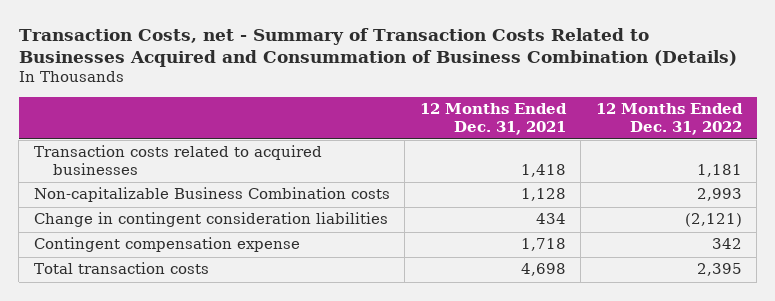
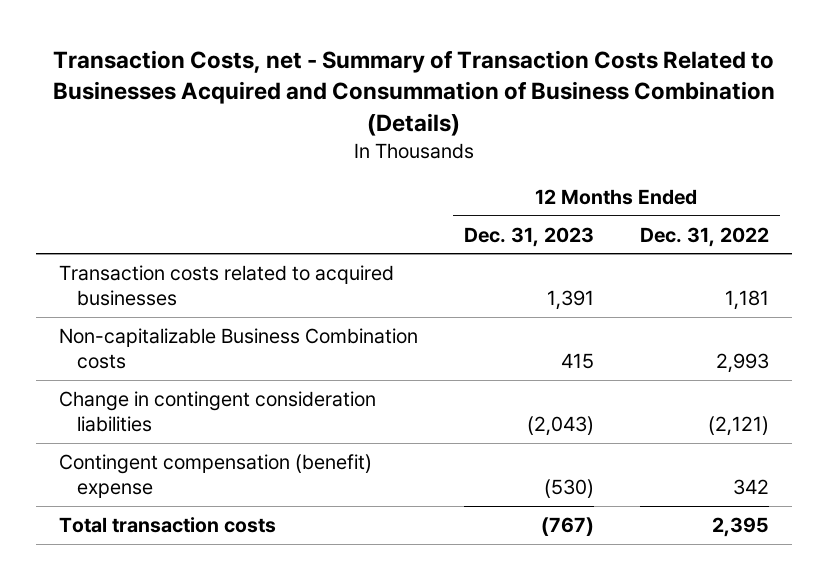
[419,103,567,135] 12 Months Ended Dec. 31, 2021 -> none
none -> [464,226,595,247] Dec. 31, 2023
[33,237,300,253] Contingent compensation expense -> [59,453,373,499] Contingent compensation (benefit) expense

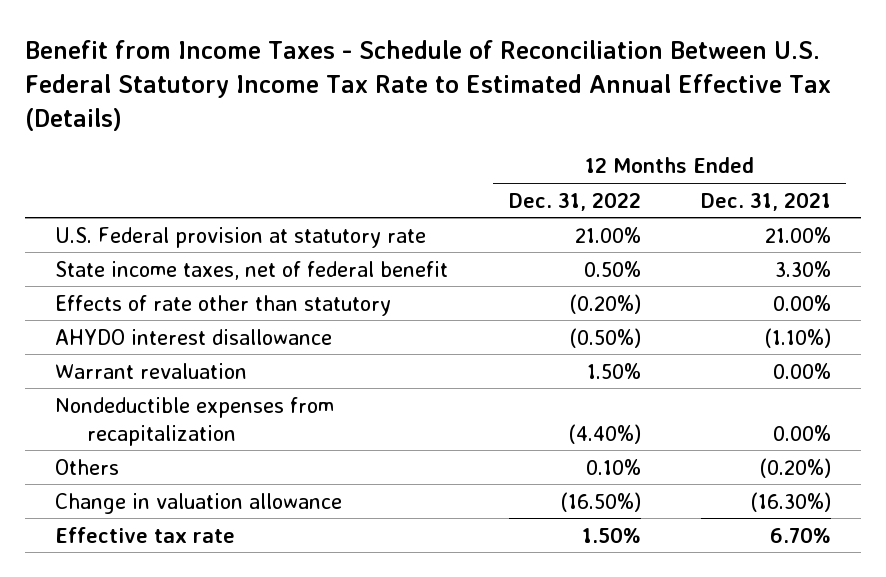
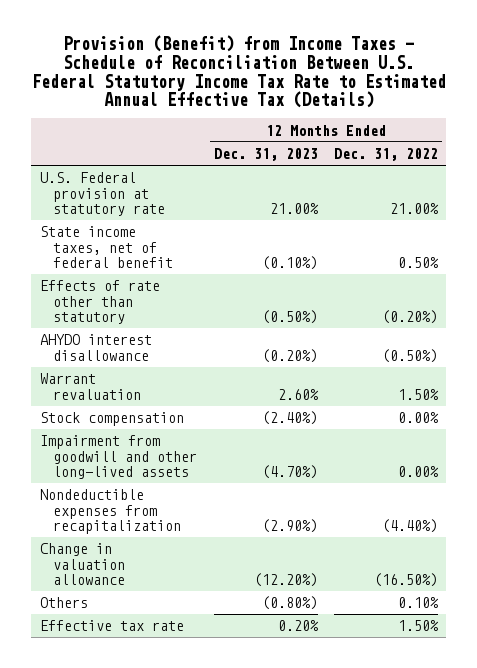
[24,39,831,131] Benefit from Income Taxes - Schedule of Reconciliation Between U.S. Federal Statutory Income Tax Rate to Estimated Annual Effective Tax (Details) -> [31,35,446,109] Provision (Benefit) from Income Taxes - Schedule of Reconciliation Between U.S. Federal Statutory Income Tax Rate to Estimated Annual Effective Tax (Details)
[701,191,832,211] Dec. 31, 2021 -> none
none -> [213,148,318,162] Dec. 31, 2023
none -> [39,412,184,427] Stock compensation
none -> [39,435,198,480] Impairment from goodwill and other long-lived assets
[54,458,119,475] Others -> [39,597,88,609] Others

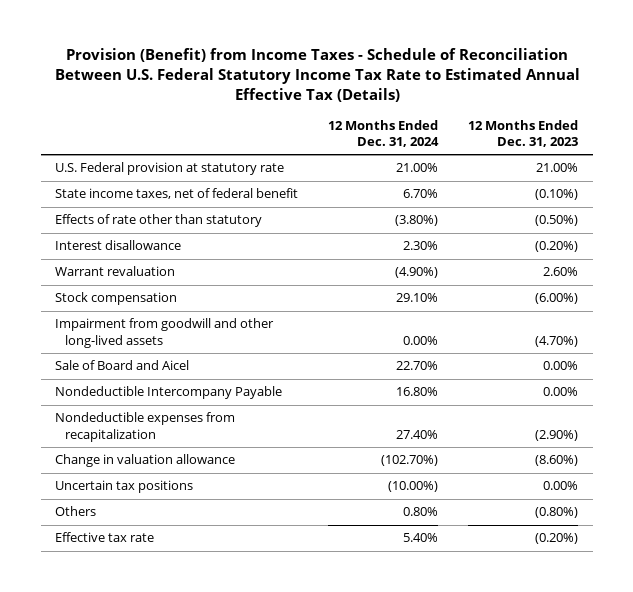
[333,148,438,162] Dec. 31, 2022 -> none
none -> [328,119,440,148] 12 Months Ended Dec. 31, 2024
[39,334,152,361] AHYDO interest disallowance -> [55,240,182,251] Interest disallowance
[261,411,318,426] (2.40%) -> [534,293,578,305] (6.00%)
none -> [55,360,190,371] Sale of Board and Aicel
none -> [55,386,283,400] Nondeductible Intercompany Payable
[253,573,318,588] (12.20%) -> [534,455,578,467] (8.60%)
none -> [55,480,194,494] Uncertain tax positions
[277,620,319,632] 0.20% -> [534,533,578,545] (0.20%)

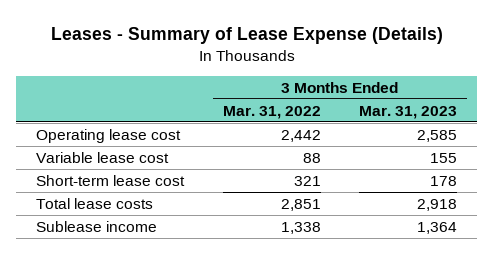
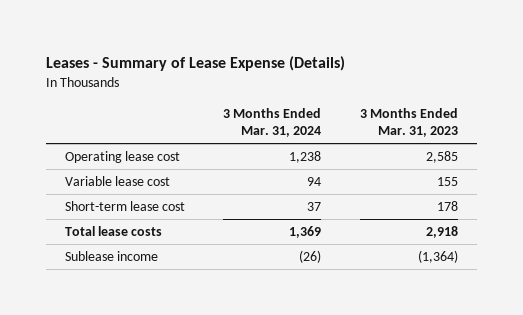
[222,105,321,119] Mar. 31, 2022 -> none
none -> [223,107,322,138] 3 Months Ended Mar. 31, 2024
[417,221,458,234] 1,364 -> [417,249,458,263] (1,364)

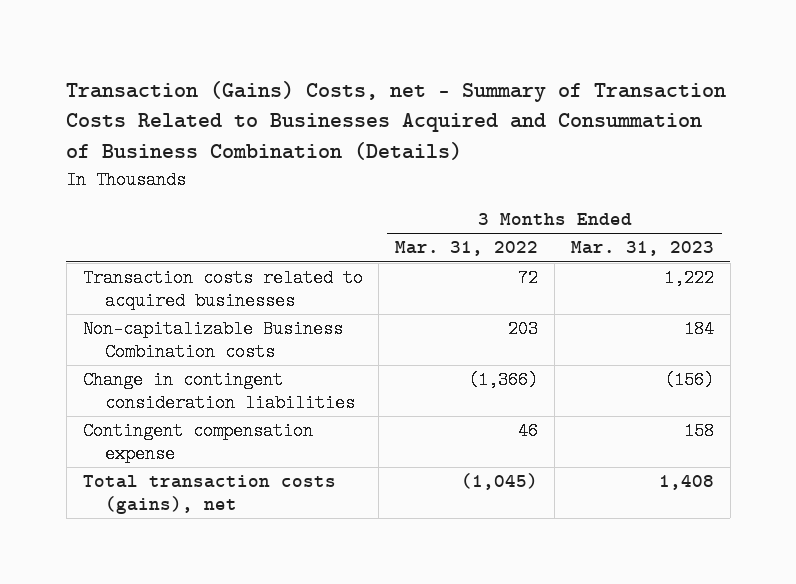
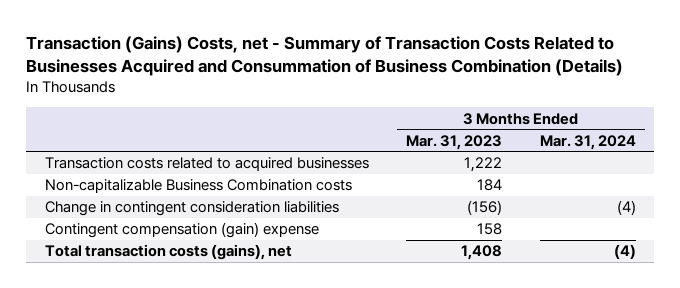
[395,241,539,257] Mar. 31, 2022 -> none
none -> [539,134,636,150] Mar. 31, 2024
[82,422,313,464] Contingent compensation expense -> [44,222,319,239] Contingent compensation (gain) expense

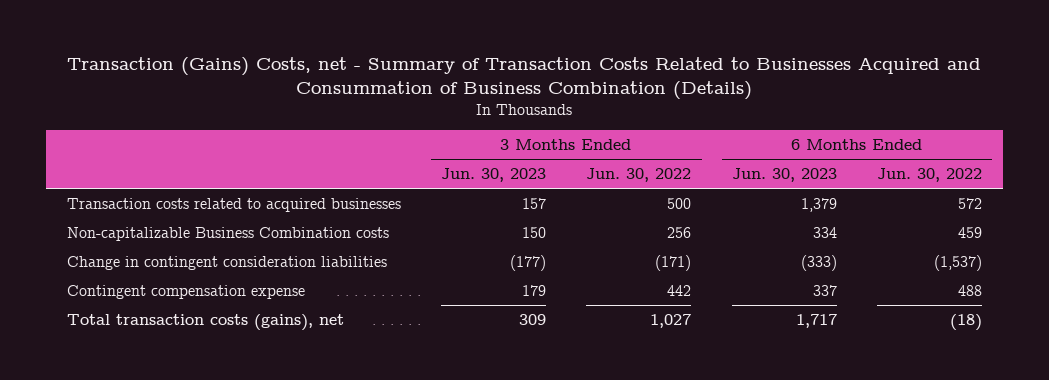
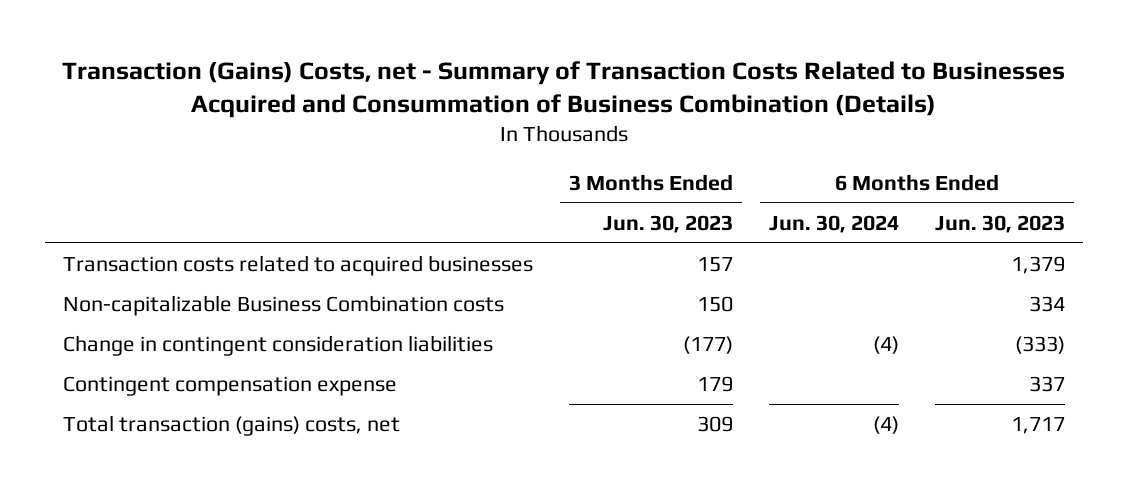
[586,168,692,183] Jun. 30, 2022 -> none
[877,168,983,183] Jun. 30, 2022 -> none
none -> [769,214,900,233] Jun. 30, 2024
[66,313,344,331] Total transaction costs (gains), net -> [63,415,401,437] Total transaction (gains) costs, net

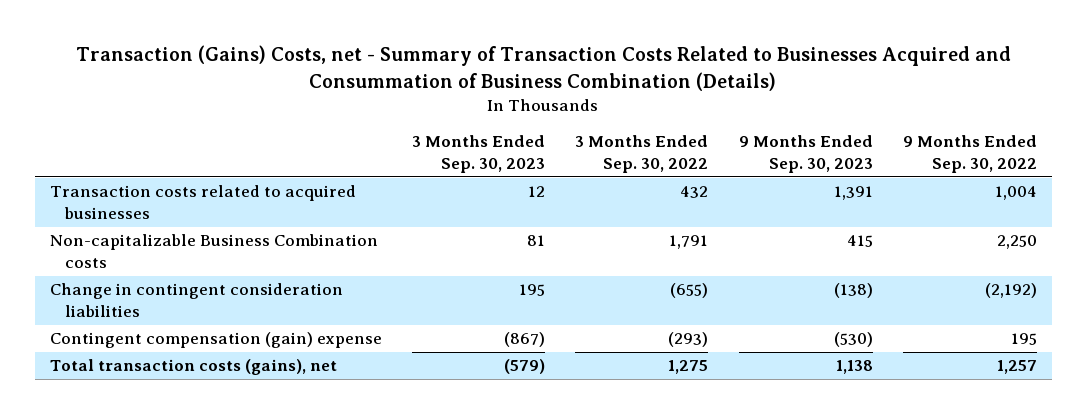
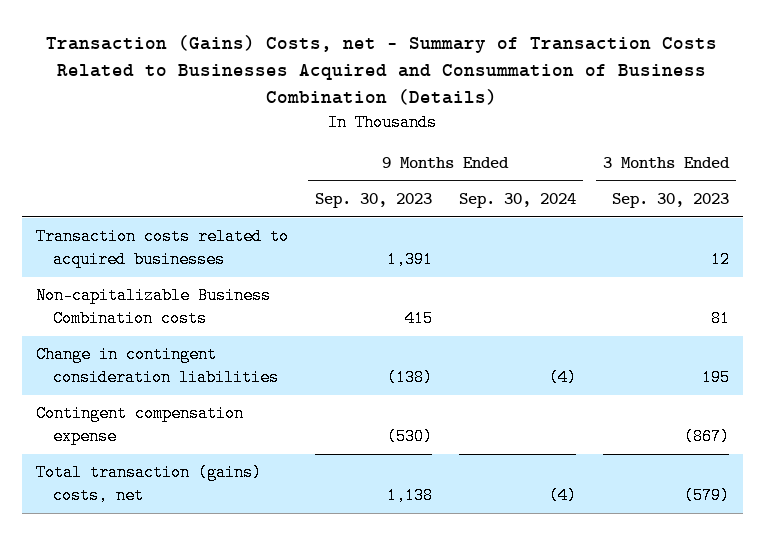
[575,135,709,174] 3 Months Ended Sep. 30, 2022 -> none
[902,135,1037,174] 9 Months Ended Sep. 30, 2022 -> none
none -> [458,192,576,208] Sep. 30, 2024
[49,332,382,349] Contingent compensation (gain) expense -> [35,405,244,445] Contingent compensation expense
[49,359,337,376] Total transaction costs (gains), net -> [35,464,262,504] Total transaction (gains) costs, net

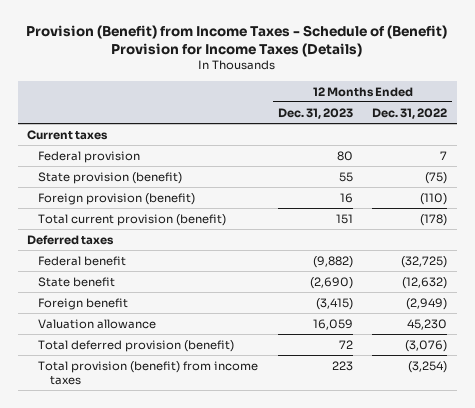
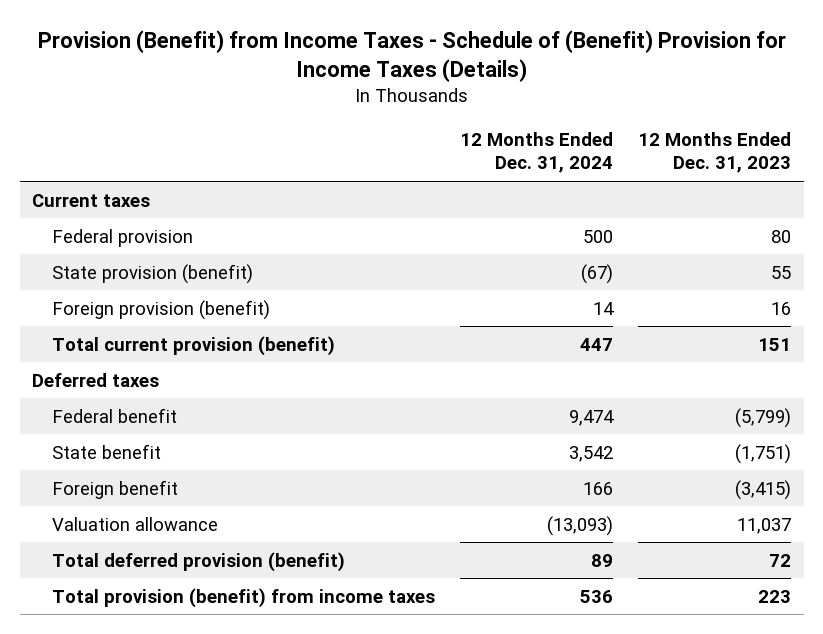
[372,107,448,119] Dec. 31, 2022 -> none
none -> [460,131,614,174] 12 Months Ended Dec. 31, 2024
[312,255,353,268] (9,882) -> [735,407,792,428] (5,799)
[309,276,353,289] (2,690) -> [735,443,792,464] (1,751)
[312,318,353,330] 16,059 -> [737,517,792,534] 11,037

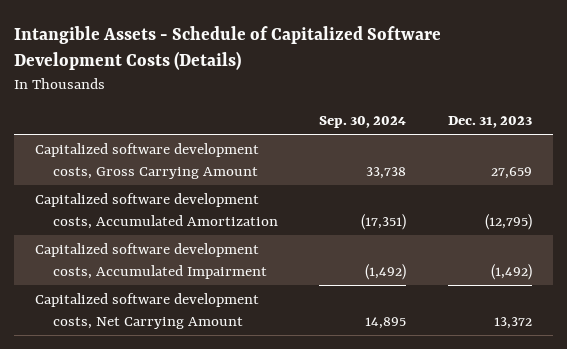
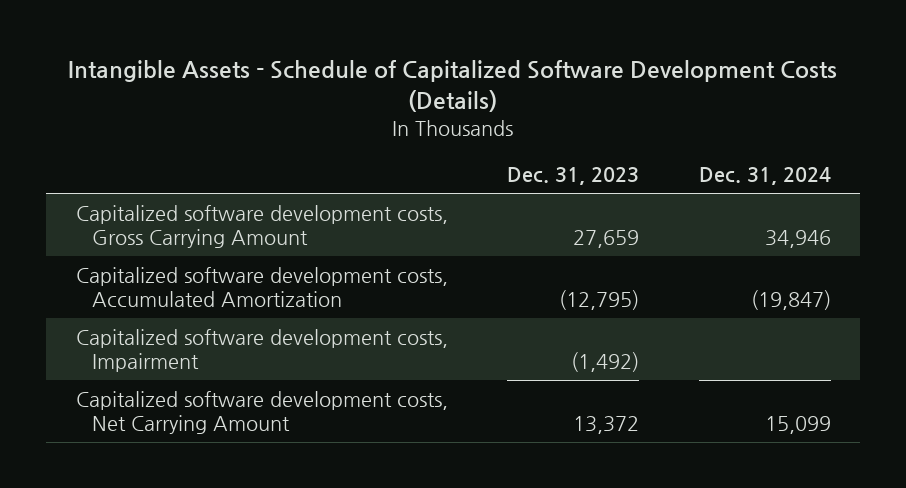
[319,115,407,128] Sep. 30, 2024 -> none
none -> [698,167,831,186] Dec. 31, 2024
[35,243,267,279] Capitalized software development costs, Accumulated Impairment -> [75,329,448,373] Capitalized software development costs, Impairment

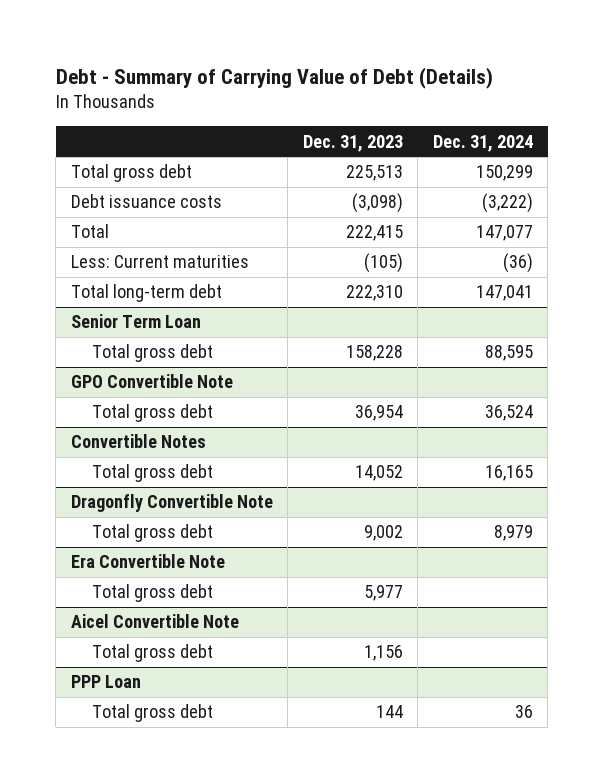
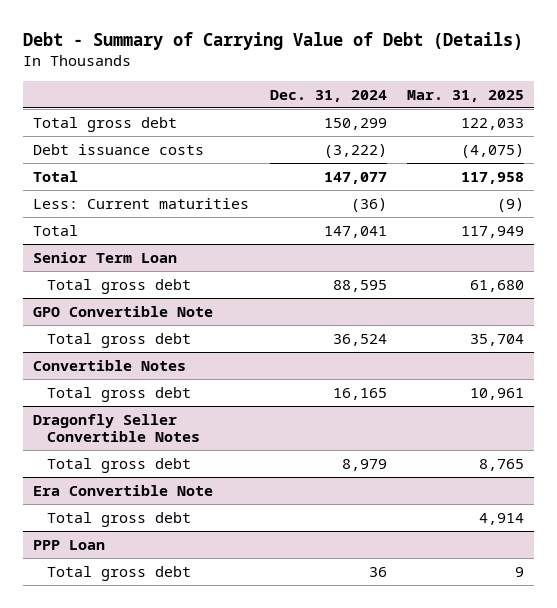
[302,134,403,152] Dec. 31, 2023 -> none
none -> [406,90,524,103] Mar. 31, 2025
[70,284,222,303] Total long-term debt -> [33,224,79,236] Total
[70,494,273,513] Dragonfly Convertible Note -> none
none -> [33,413,200,443] Dragonfly Seller Convertible Notes
[70,614,239,629] Aicel Convertible Note -> none
[91,644,213,663] Total gross debt -> none

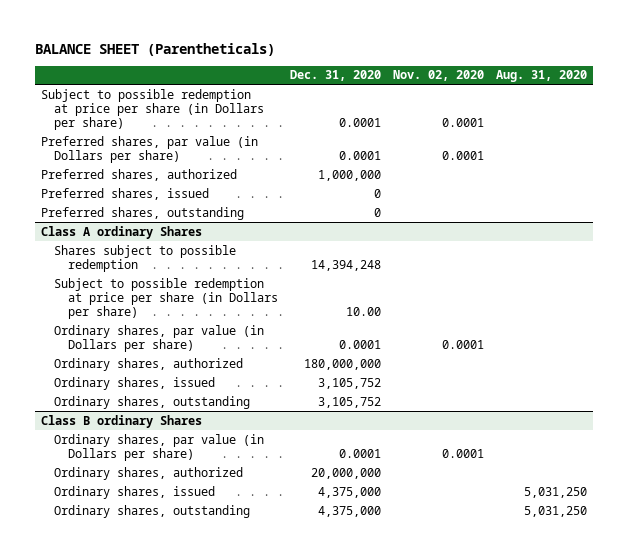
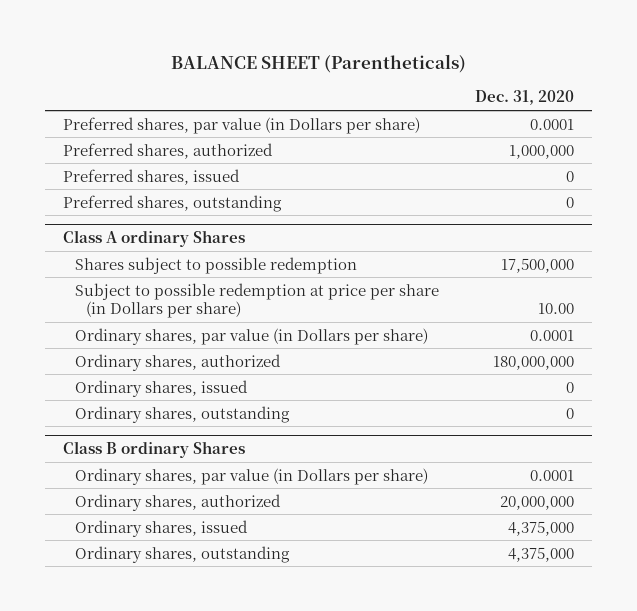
[393,70,485,82] Nov. 02, 2020 -> none
[496,70,588,83] Aug. 31, 2020 -> none
[41,88,265,131] Subject to possible redemption at price per share (in Dollars per share) -> none
[310,260,381,272] 14,394,248 -> [500,257,574,273] 17,500,000
[317,377,381,389] 3,105,752 -> [565,381,574,393] 0
[317,396,381,408] 3,105,752 -> [565,407,574,419] 0

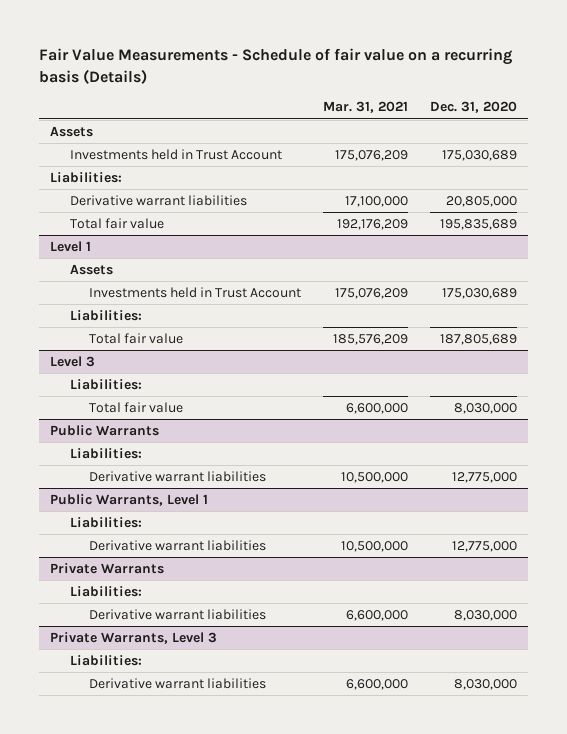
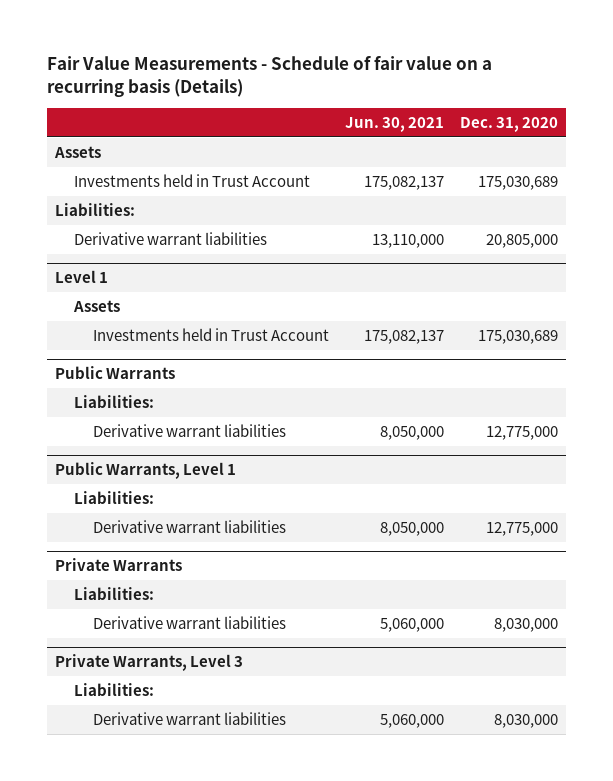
[323,101,409,114] Mar. 31, 2021 -> none
none -> [345,116,445,132] Jun. 30, 2021
[69,217,164,229] Total fair value -> none
[69,309,142,321] Liabilities: -> none
[89,332,184,344] Total fair value -> none
[49,355,95,367] Level 3 -> none
[69,378,142,390] Liabilities: -> none
[89,401,184,413] Total fair value -> none

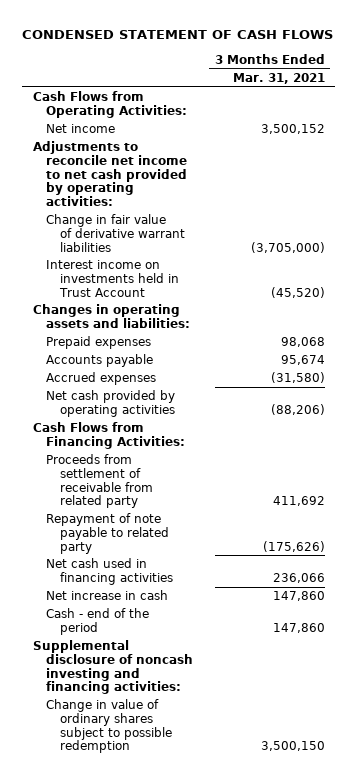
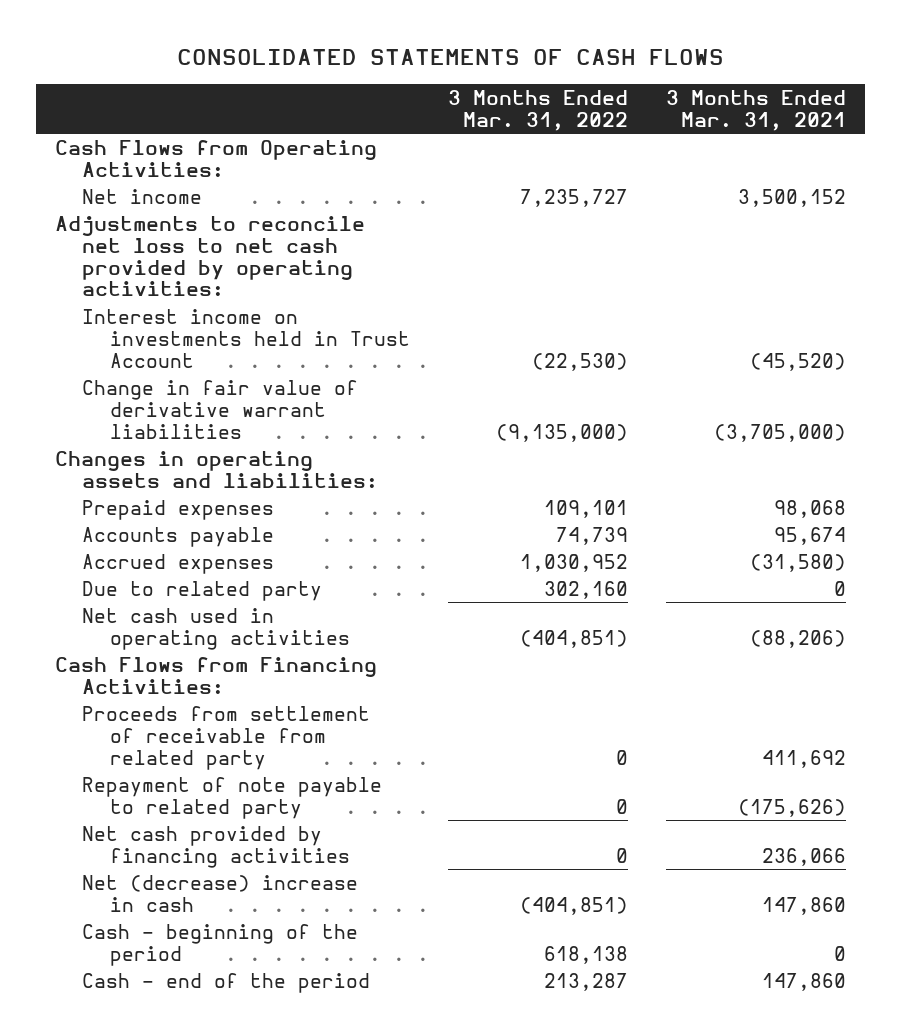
[21,30,333,40] CONDENSED STATEMENT OF CASH FLOWS -> [176,49,724,66] CONSOLIDATED STATEMENTS OF CASH FLOWS
none -> [447,89,628,131] 3 Months Ended Mar. 31, 2022
[32,141,188,207] Adjustments to reconcile net income to net cash provided by operating activities: -> [55,215,366,297] Adjustments to reconcile net loss to net cash provided by operating activities:
[46,214,185,252] Change in fair value of derivative warrant liabilities -> [82,379,359,439] Change in fair value of derivative warrant liabilities
none -> [82,580,323,601] Due to related party
[46,390,176,417] Net cash provided by operating activities -> [82,607,350,650] Net cash used in operating activities
[46,558,173,585] Net cash used in financing activities -> [82,825,350,868] Net cash provided by financing activities
[46,590,169,601] Net increase in cash -> [82,874,359,912] Net (decrease) increase in cash
none -> [82,923,359,966] Cash - beginning of the period
[32,640,194,695] Supplemental disclosure of noncash investing and financing activities: -> none
[46,699,172,754] Change in value of ordinary shares subject to possible redemption -> none

